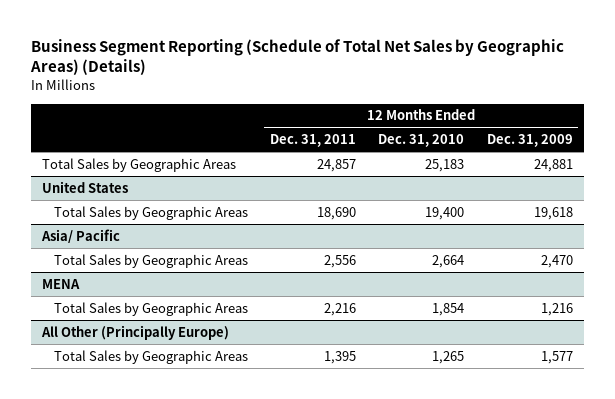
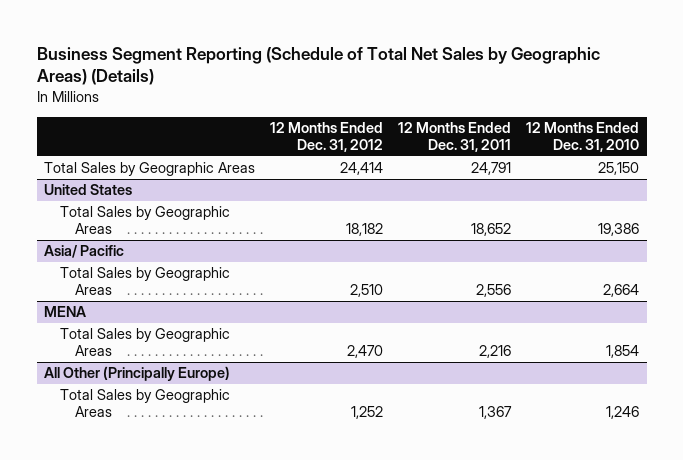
[486,134,573,148] Dec. 31, 2009 -> none
none -> [270,122,384,153] 12 Months Ended Dec. 31, 2012
[316,158,356,172] 24,857 -> [471,162,512,176] 24,791
[425,158,465,172] 25,183 -> [598,162,640,176] 25,150
[316,206,356,220] 18,690 -> [471,223,512,237] 18,652
[425,206,465,220] 19,400 -> [598,223,640,237] 19,386
[323,350,356,364] 1,395 -> [479,406,513,420] 1,367
[432,350,465,364] 1,265 -> [606,406,640,420] 1,246

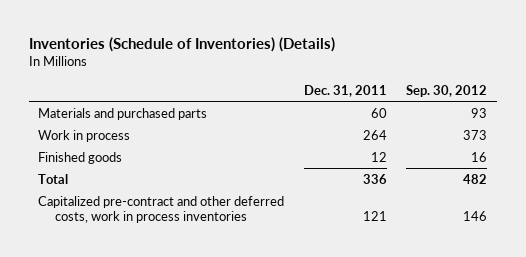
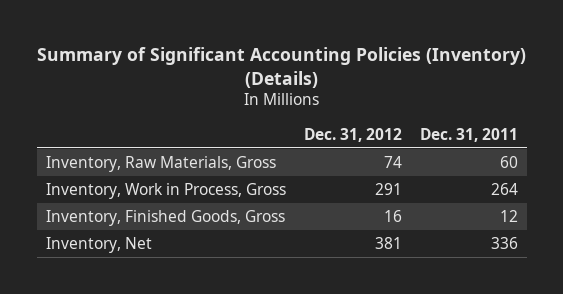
[28,36,335,52] Inventories (Schedule of Inventories) (Details) -> [36,46,526,88] Summary of Significant Accounting Policies (Inventory) (Details)
[406,84,488,97] Sep. 30, 2012 -> none
none -> [303,127,402,142] Dec. 31, 2012
[38,195,285,224] Capitalized pre-contract and other deferred costs, work in process inventories -> none
[38,107,208,120] Materials and purchased parts -> [45,156,276,173] Inventory, Raw Materials, Gross
[38,129,131,142] Work in process -> [45,183,286,200] Inventory, Work in Process, Gross
[38,151,123,164] Finished goods -> [45,210,285,227] Inventory, Finished Goods, Gross
[38,173,69,184] Total -> [45,237,152,254] Inventory, Net

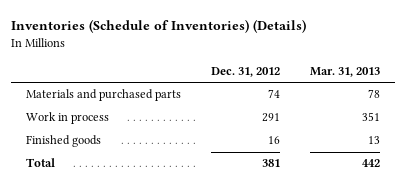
[36,46,526,88] Summary of Significant Accounting Policies (Inventory) (Details) -> [11,19,307,34] Inventories (Schedule of Inventories) (Details)
[419,127,518,142] Dec. 31, 2011 -> none
none -> [309,66,380,77] Mar. 31, 2013
[45,156,276,173] Inventory, Raw Materials, Gross -> [26,89,182,102] Materials and purchased parts
[45,183,286,200] Inventory, Work in Process, Gross -> [26,112,110,125] Work in process
[45,210,285,227] Inventory, Finished Goods, Gross -> [26,135,102,148] Finished goods
[45,237,152,254] Inventory, Net -> [26,158,56,168] Total

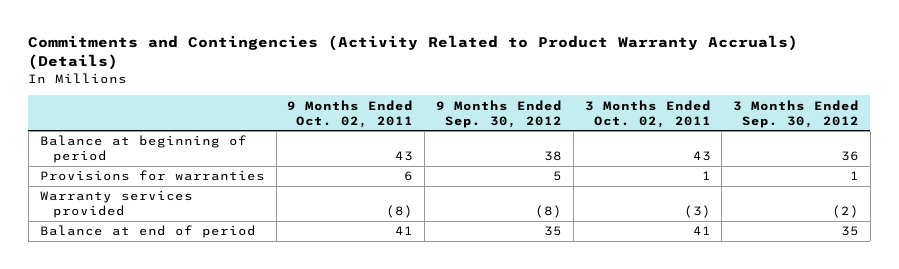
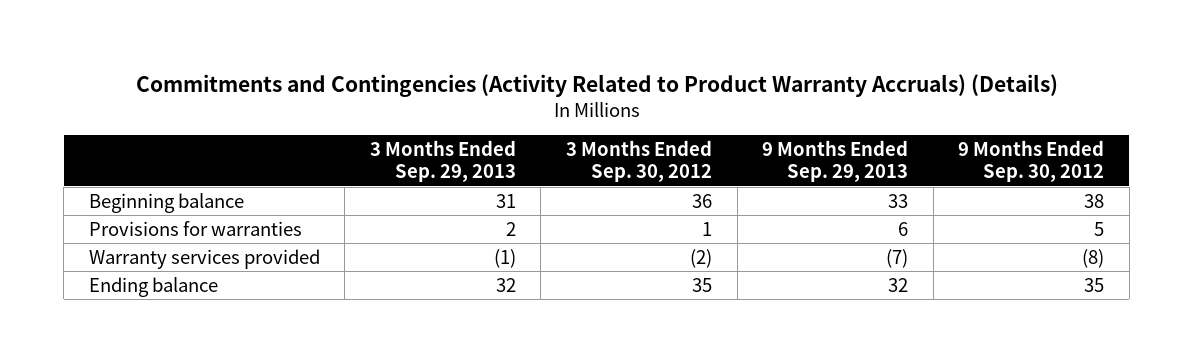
[287,99,414,128] 9 Months Ended Oct. 02, 2011 -> none
[584,99,711,128] 3 Months Ended Oct. 02, 2011 -> none
none -> [369,139,516,183] 3 Months Ended Sep. 29, 2013
none -> [762,139,909,183] 9 Months Ended Sep. 29, 2013
[39,135,247,164] Balance at beginning of period -> [88,192,244,213] Beginning balance
[39,225,256,239] Balance at end of period -> [88,276,218,297] Ending balance

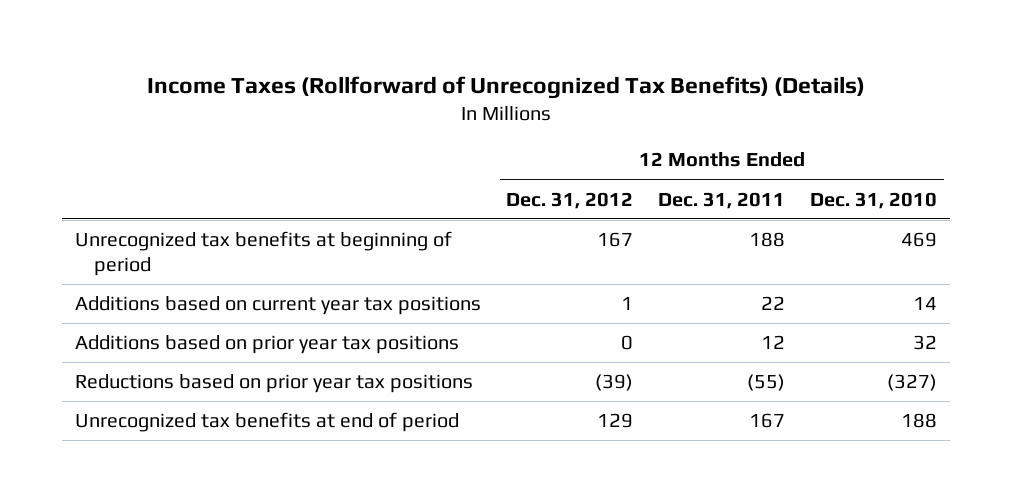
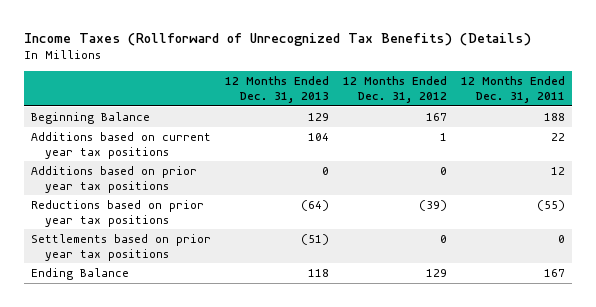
[810,191,938,209] Dec. 31, 2010 -> none
none -> [225,76,330,103] 12 Months Ended Dec. 31, 2013
[74,231,452,276] Unrecognized tax benefits at beginning of period -> [31,112,151,125] Beginning Balance
none -> [31,234,212,261] Settlements based on prior year tax positions
[74,412,459,433] Unrecognized tax benefits at end of period -> [31,268,130,281] Ending Balance

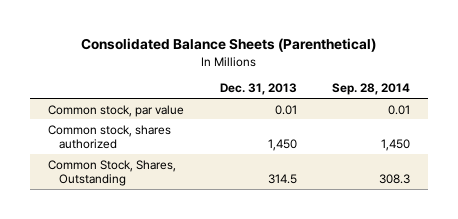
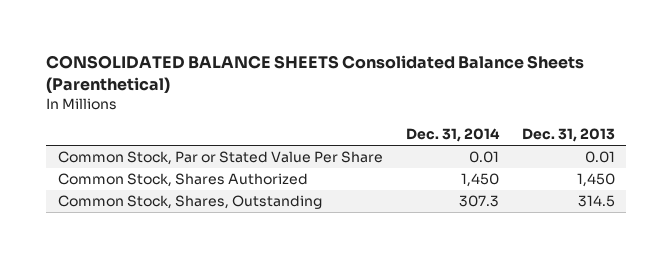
[81,37,377,52] Consolidated Balance Sheets (Parenthetical) -> [46,54,585,93] CONSOLIDATED BALANCE SHEETS Consolidated Balance Sheets (Parenthetical)
[332,83,411,96] Sep. 28, 2014 -> none
none -> [405,128,500,143] Dec. 31, 2014
[47,104,184,117] Common stock, par value -> [57,151,383,166] Common Stock, Par or Stated Value Per Share
[47,124,171,150] Common stock, shares authorized -> [57,173,308,188] Common Stock, Shares Authorized

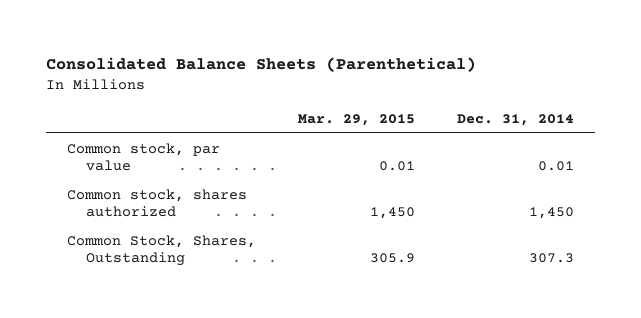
[46,54,585,93] CONSOLIDATED BALANCE SHEETS Consolidated Balance Sheets (Parenthetical) -> [46,57,477,73] Consolidated Balance Sheets (Parenthetical)
[521,128,615,143] Dec. 31, 2013 -> none
none -> [298,113,416,126] Mar. 29, 2015
[57,151,383,166] Common Stock, Par or Stated Value Per Share -> [67,142,221,171] Common stock, par value
[57,173,308,188] Common Stock, Shares Authorized -> [67,188,248,217] Common stock, shares authorized

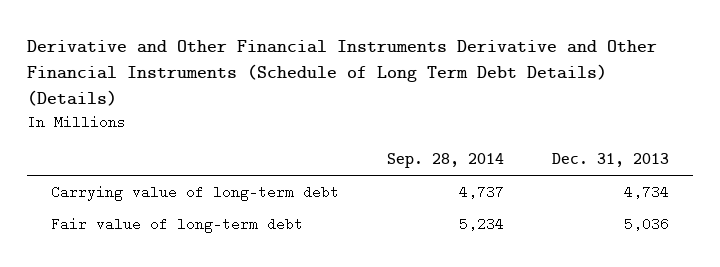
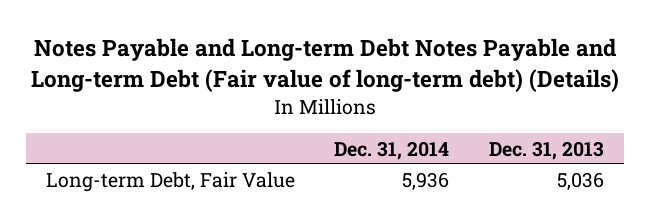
[26,40,657,107] Derivative and Other Financial Instruments Derivative and Other Financial Instruments (Schedule of Long Term Debt Details) (Details) -> [30,38,619,92] Notes Payable and Long-term Debt Notes Payable and Long-term Debt (Fair value of long-term debt) (Details)
[386,153,504,169] Sep. 28, 2014 -> none
none -> [334,140,450,160] Dec. 31, 2014
[50,185,339,202] Carrying value of long-term debt -> none
[50,217,303,234] Fair value of long-term debt -> [45,172,295,193] Long-term Debt, Fair Value

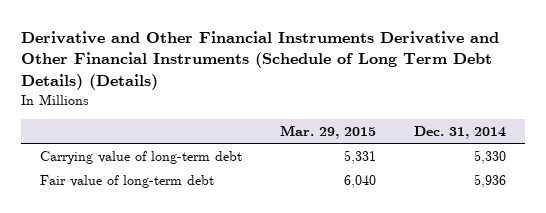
[30,38,619,92] Notes Payable and Long-term Debt Notes Payable and Long-term Debt (Fair value of long-term debt) (Details) -> [21,30,500,91] Derivative and Other Financial Instruments Derivative and Other Financial Instruments (Schedule of Long Term Debt Details) (Details)
[488,140,604,160] Dec. 31, 2013 -> none
none -> [279,124,376,139] Mar. 29, 2015
none -> [40,150,243,164] Carrying value of long-term debt
[45,172,295,193] Long-term Debt, Fair Value -> [40,174,215,188] Fair value of long-term debt

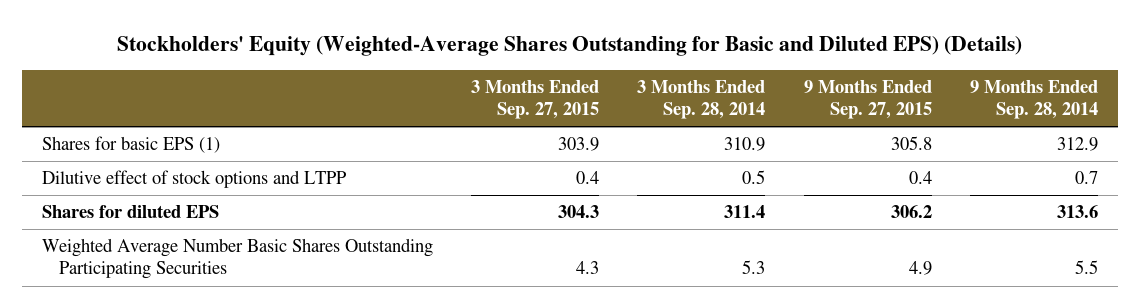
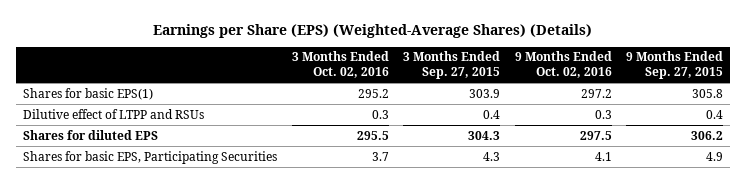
[116,36,1022,57] Stockholders' Equity (Weighted-Average Shares Outstanding for Basic and Diluted EPS) (Details) -> [153,23,593,38] Earnings per Share (EPS) (Weighted-Average Shares) (Details)
[637,80,766,120] 3 Months Ended Sep. 28, 2014 -> none
[970,80,1099,120] 9 Months Ended Sep. 28, 2014 -> none
none -> [291,51,389,79] 3 Months Ended Oct. 02, 2016
none -> [514,51,612,79] 9 Months Ended Oct. 02, 2016
[41,136,220,154] Shares for basic EPS (1) -> [23,87,154,100] Shares for basic EPS(1)
[41,170,347,189] Dilutive effect of stock options and LTPP -> [23,108,205,119] Dilutive effect of LTPP and RSUs
[41,238,433,280] Weighted Average Number Basic Shares Outstanding Participating Securities -> [23,150,278,164] Shares for basic EPS, Participating Securities

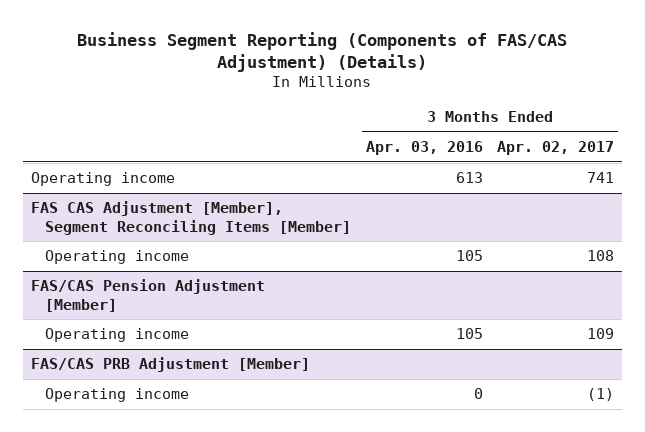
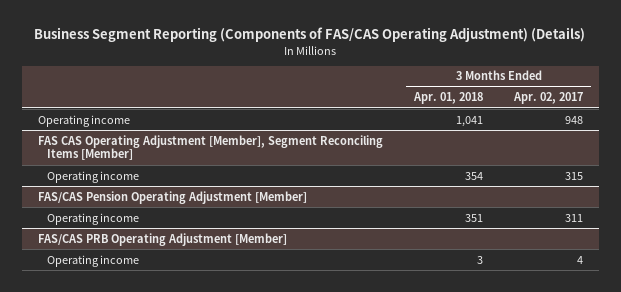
[77,31,568,72] Business Segment Reporting (Components of FAS/CAS Adjustment) (Details) -> [34,27,586,43] Business Segment Reporting (Components of FAS/CAS Operating Adjustment) (Details)
[365,140,483,155] Apr. 03, 2016 -> none
none -> [412,92,483,105] Apr. 01, 2018
[587,172,615,184] 741 -> [565,115,584,124] 948
[30,201,351,235] FAS CAS Adjustment [Member], Segment Reconciling Items [Member] -> [37,134,383,161] FAS CAS Operating Adjustment [Member], Segment Reconciling Items [Member]
[587,250,615,262] 108 -> [565,171,584,180] 315
[30,279,265,312] FAS/CAS Pension Adjustment [Member] -> [37,190,307,204] FAS/CAS Pension Operating Adjustment [Member]
[587,328,615,340] 109 -> [565,213,584,222] 311
[30,357,310,373] FAS/CAS PRB Adjustment [Member] -> [37,232,287,246] FAS/CAS PRB Operating Adjustment [Member]
[587,388,615,402] (1) -> [577,255,584,264] 4

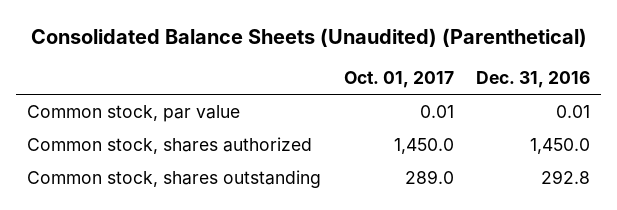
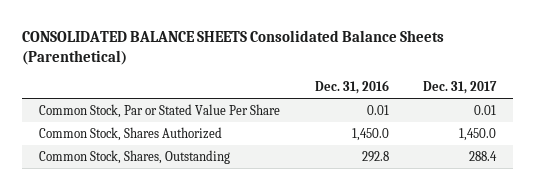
[30,27,587,47] Consolidated Balance Sheets (Unaudited) (Parenthetical) -> [21,30,444,66] CONSOLIDATED BALANCE SHEETS Consolidated Balance Sheets (Parenthetical)
[343,71,454,89] Oct. 01, 2017 -> none
none -> [422,81,497,95] Dec. 31, 2017
[27,104,241,122] Common stock, par value -> [39,103,281,118] Common Stock, Par or Stated Value Per Share
[27,136,313,154] Common stock, shares authorized -> [39,126,223,141] Common Stock, Shares Authorized
[27,169,322,188] Common stock, shares outstanding -> [39,149,231,164] Common Stock, Shares, Outstanding

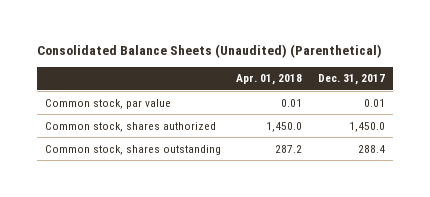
[21,30,444,66] CONSOLIDATED BALANCE SHEETS Consolidated Balance Sheets (Parenthetical) -> [37,44,383,59] Consolidated Balance Sheets (Unaudited) (Parenthetical)
[314,80,389,95] Dec. 31, 2016 -> none
none -> [236,74,303,86] Apr. 01, 2018
[39,103,281,118] Common Stock, Par or Stated Value Per Share -> [44,98,171,109] Common stock, par value
[39,126,223,141] Common Stock, Shares Authorized -> [44,121,216,132] Common stock, shares authorized
[39,149,231,164] Common Stock, Shares, Outstanding -> [44,144,221,155] Common stock, shares outstanding

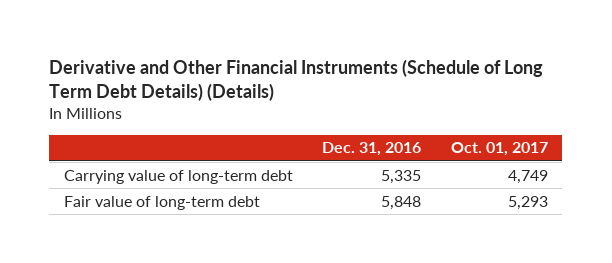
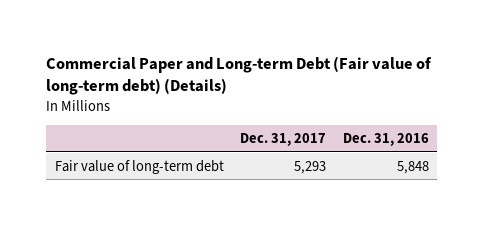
[49,58,544,101] Derivative and Other Financial Instruments (Schedule of Long Term Debt Details) (Details) -> [46,55,433,96] Commercial Paper and Long-term Debt (Fair value of long-term debt) (Details)
[450,142,548,157] Oct. 01, 2017 -> none
none -> [240,133,327,147] Dec. 31, 2017
[63,169,293,184] Carrying value of long-term debt -> none

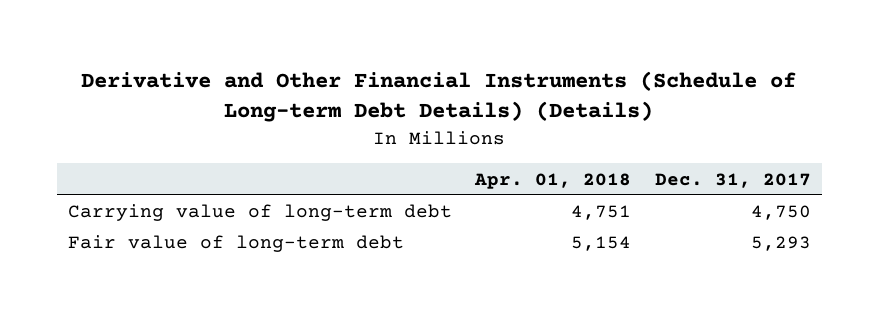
[46,55,433,96] Commercial Paper and Long-term Debt (Fair value of long-term debt) (Details) -> [81,70,797,123] Derivative and Other Financial Instruments (Schedule of Long-term Debt Details) (Details)
[342,133,429,147] Dec. 31, 2016 -> none
none -> [474,172,632,189] Apr. 01, 2018
none -> [68,204,453,222] Carrying value of long-term debt

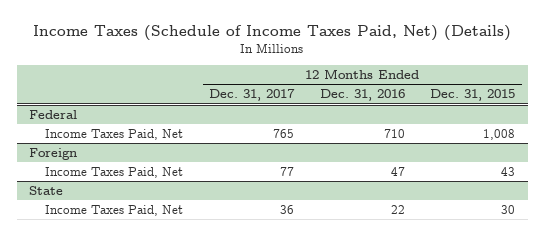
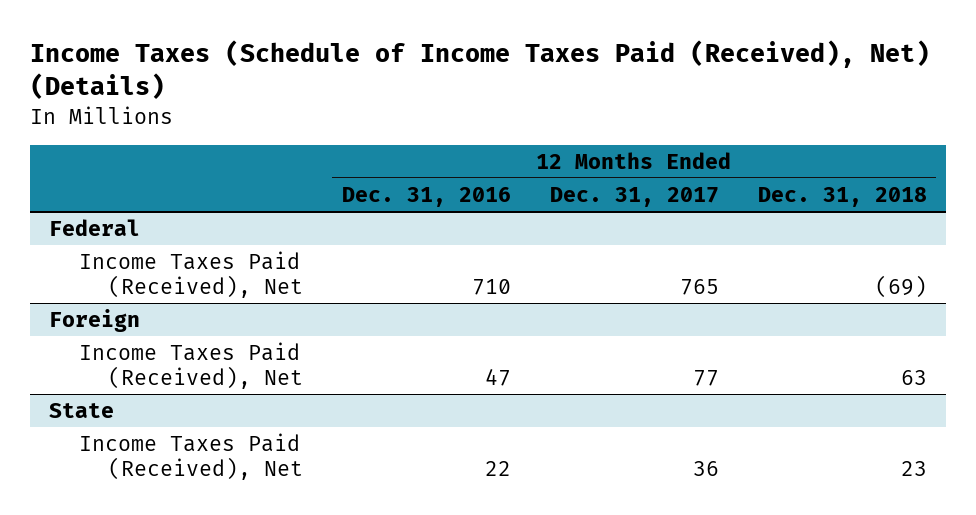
[33,24,512,41] Income Taxes (Schedule of Income Taxes Paid, Net) (Details) -> [29,40,930,100] Income Taxes (Schedule of Income Taxes Paid (Received), Net) (Details)
[430,89,516,102] Dec. 31, 2015 -> none
none -> [757,186,927,207] Dec. 31, 2018
[45,128,184,140] Income Taxes Paid, Net -> [78,250,303,298] Income Taxes Paid (Received), Net
[45,166,184,178] Income Taxes Paid, Net -> [78,341,303,389] Income Taxes Paid (Received), Net
[45,204,184,216] Income Taxes Paid, Net -> [78,432,303,480] Income Taxes Paid (Received), Net

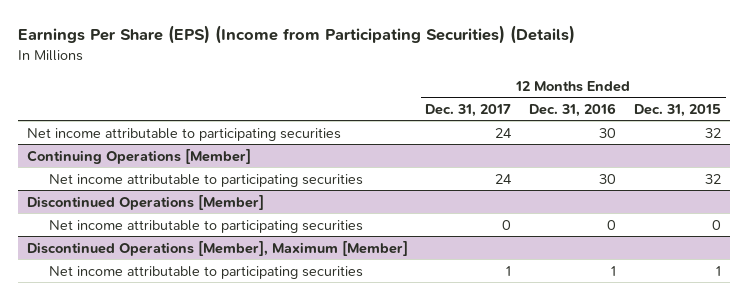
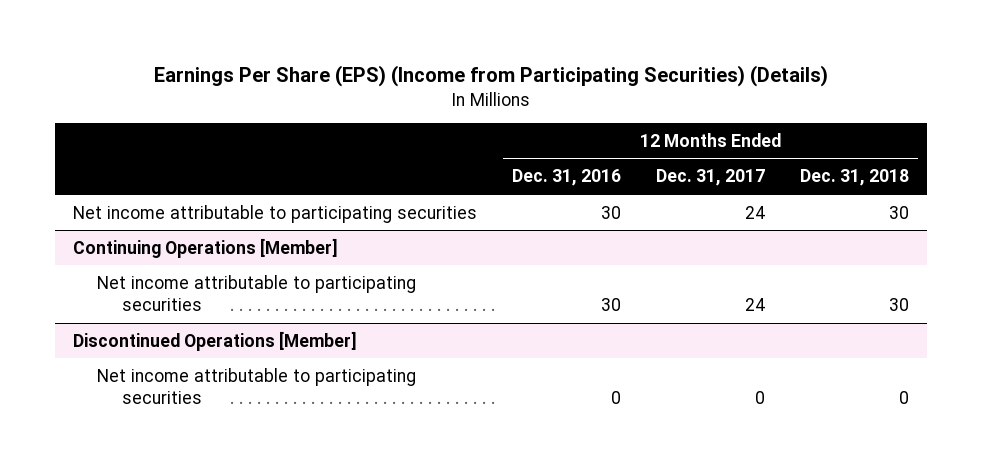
[634,103,722,117] Dec. 31, 2015 -> none
none -> [800,169,910,187] Dec. 31, 2018
[26,240,408,256] Discontinued Operations [Member], Maximum [Member] -> none
[48,265,363,279] Net income attributable to participating securities -> none

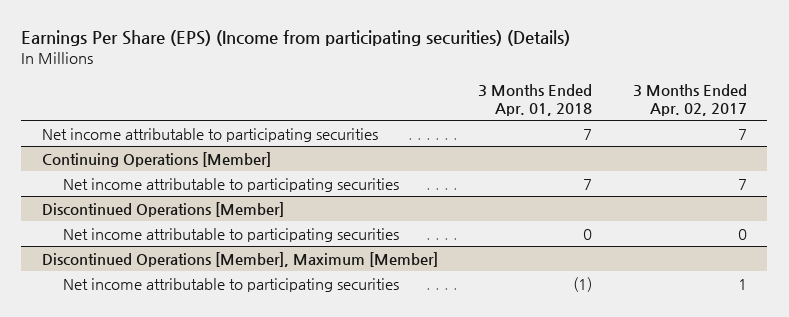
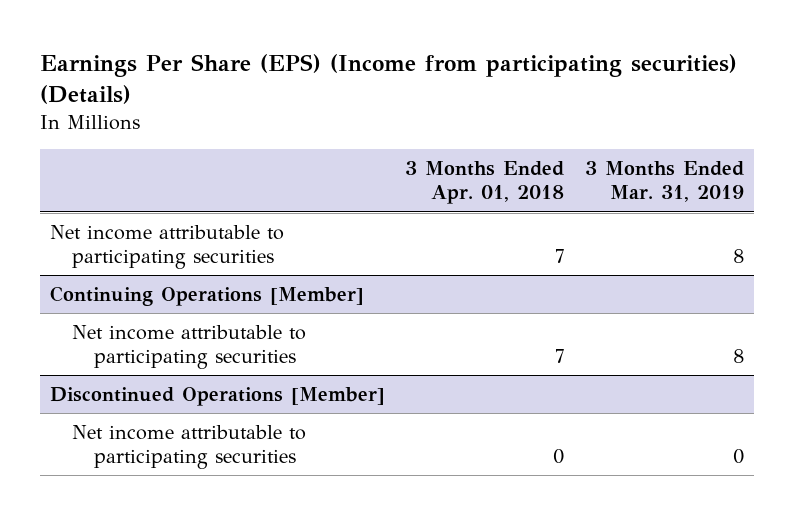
[632,83,747,116] 3 Months Ended Apr. 02, 2017 -> none
none -> [584,161,744,203] 3 Months Ended Mar. 31, 2019
[41,251,438,267] Discontinued Operations [Member], Maximum [Member] -> none
[62,277,399,292] Net income attributable to participating securities -> none

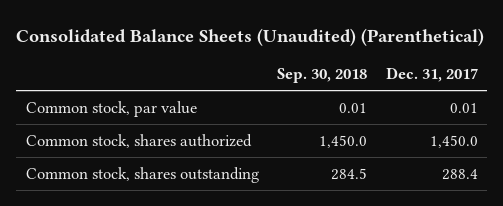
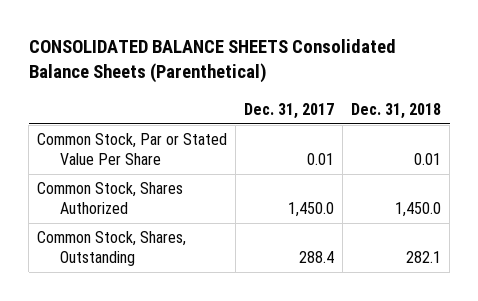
[16,27,485,46] Consolidated Balance Sheets (Unaudited) (Parenthetical) -> [28,39,396,84] CONSOLIDATED BALANCE SHEETS Consolidated Balance Sheets (Parenthetical)
[277,68,368,84] Sep. 30, 2018 -> none
none -> [351,102,442,119] Dec. 31, 2018
[25,100,197,117] Common stock, par value -> [37,133,228,166] Common Stock, Par or Stated Value Per Share
[25,133,252,148] Common stock, shares authorized -> [37,182,184,215] Common Stock, Shares Authorized
[25,166,259,183] Common stock, shares outstanding -> [37,231,187,267] Common Stock, Shares, Outstanding

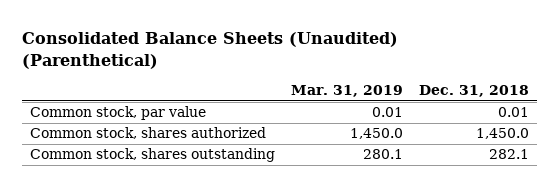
[28,39,396,84] CONSOLIDATED BALANCE SHEETS Consolidated Balance Sheets (Parenthetical) -> [22,32,399,70] Consolidated Balance Sheets (Unaudited) (Parenthetical)
[244,102,335,119] Dec. 31, 2017 -> none
none -> [291,85,404,98] Mar. 31, 2019
[37,133,228,166] Common Stock, Par or Stated Value Per Share -> [30,106,207,121] Common stock, par value
[37,182,184,215] Common Stock, Shares Authorized -> [30,127,267,140] Common stock, shares authorized
[37,231,187,267] Common Stock, Shares, Outstanding -> [30,148,276,163] Common stock, shares outstanding

